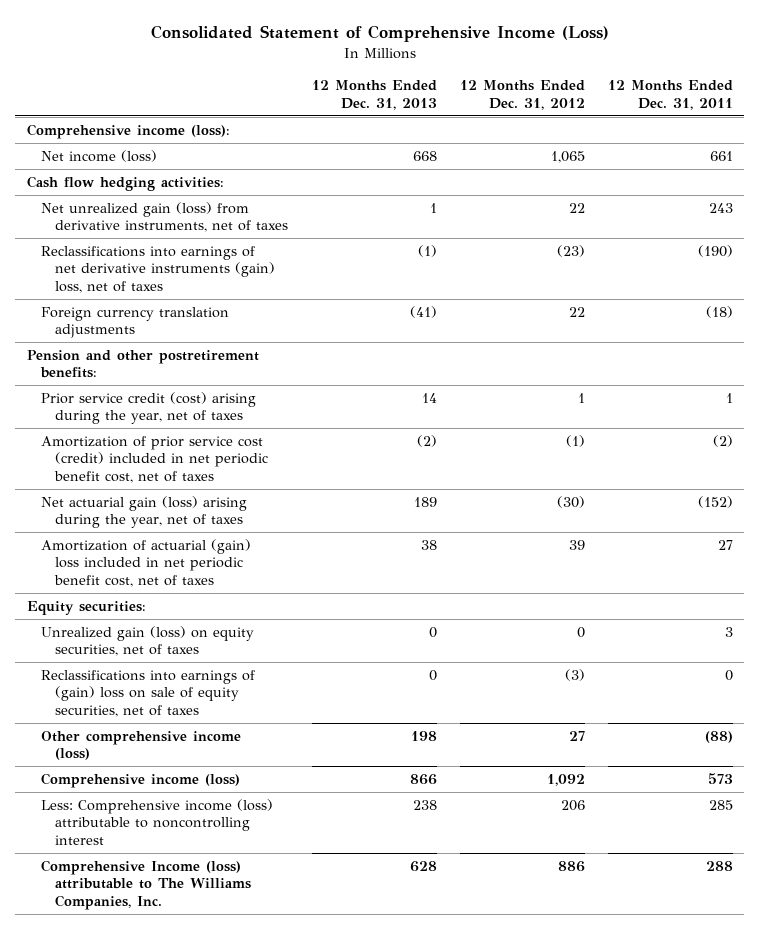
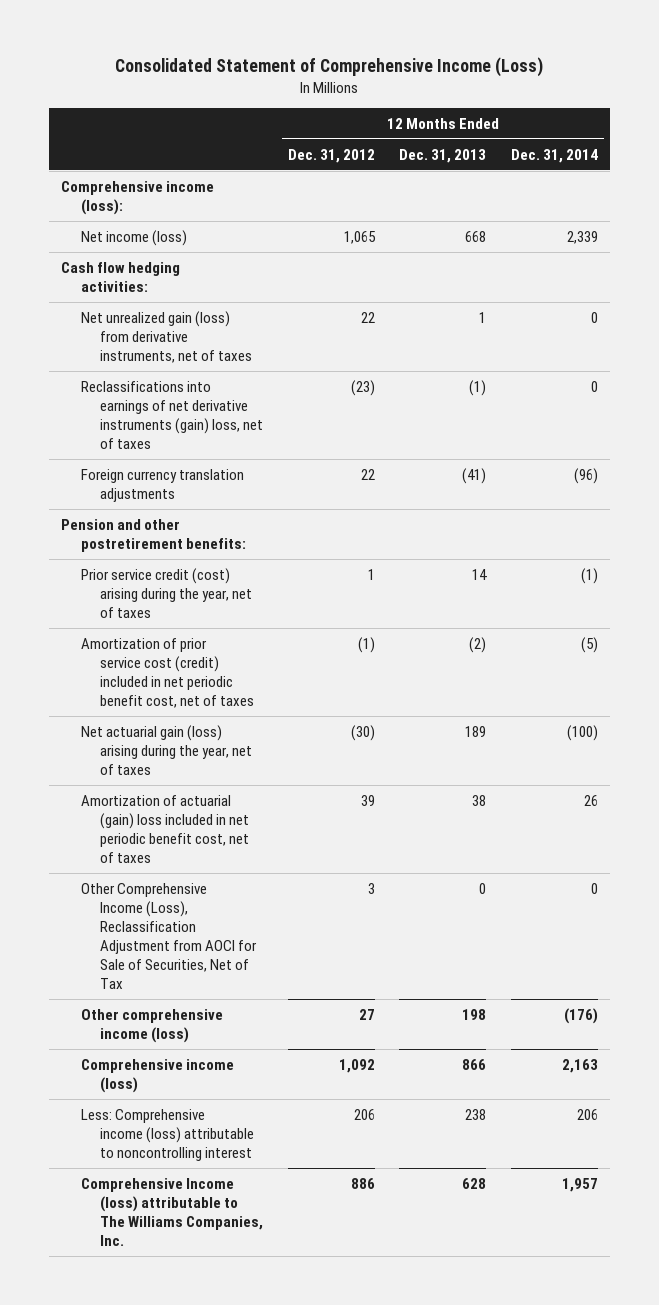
[607,80,733,110] 12 Months Ended Dec. 31, 2011 -> none
none -> [510,148,598,163] Dec. 31, 2014
[26,601,146,616] Equity securities: -> none
[41,626,255,657] Unrealized gain (loss) on equity securities, net of taxes -> none
[41,670,256,717] Reclassifications into earnings of (gain) loss on sale of equity securities, net of taxes -> [80,882,258,989] Other Comprehensive Income (Loss), Reclassification Adjustment from AOCI for Sale of Securities, Net of Tax
[564,669,585,682] (3) -> [367,882,375,894] 3

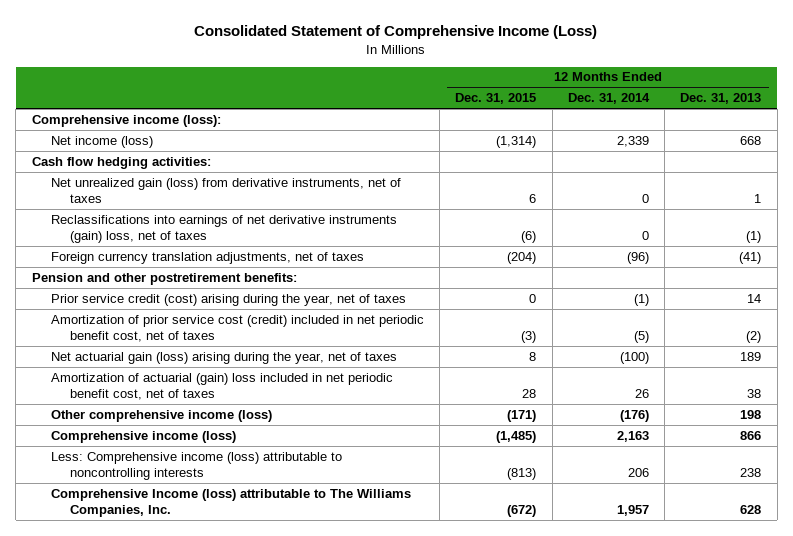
[287,148,375,163] Dec. 31, 2012 -> none
none -> [455,93,537,105] Dec. 31, 2015
[80,468,244,502] Foreign currency translation adjustments -> [50,251,364,264] Foreign currency translation adjustments, net of taxes
[80,882,258,989] Other Comprehensive Income (Loss), Reclassification Adjustment from AOCI for Sale of Securities, Net of Tax -> none
[80,1108,255,1161] Less: Comprehensive income (loss) attributable to noncontrolling interest -> [50,451,342,481] Less: Comprehensive income (loss) attributable to noncontrolling interests

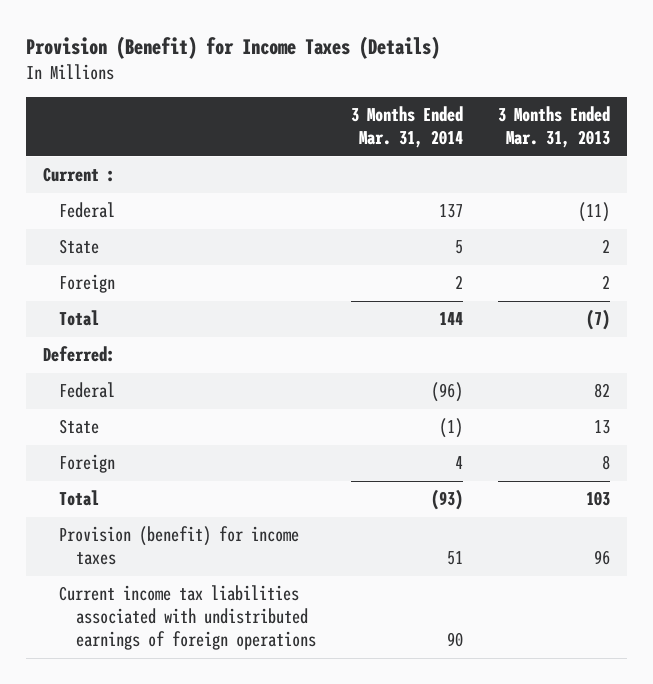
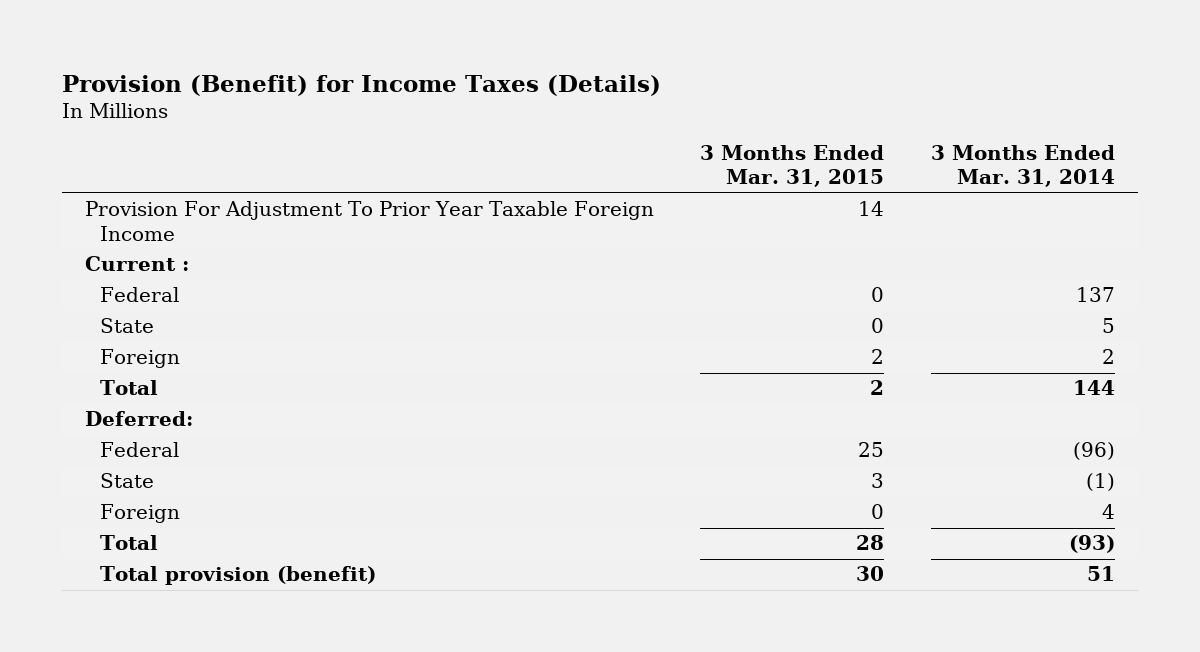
[497,106,610,149] 3 Months Ended Mar. 31, 2013 -> none
none -> [700,144,885,188] 3 Months Ended Mar. 31, 2015
none -> [84,201,654,242] Provision For Adjustment To Prior Year Taxable Foreign Income
[59,585,316,651] Current income tax liabilities associated with undistributed earnings of foreign operations -> none
[59,526,300,566] Provision (benefit) for income taxes -> [99,566,376,586] Total provision (benefit)

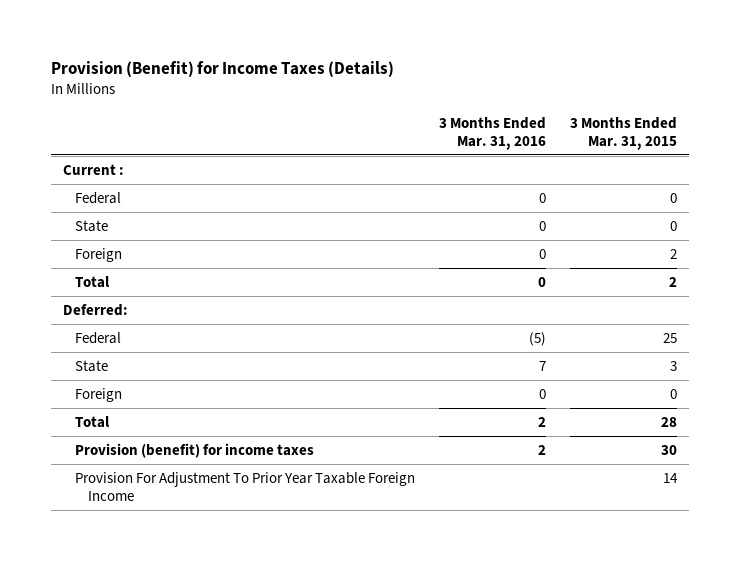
[930,144,1115,188] 3 Months Ended Mar. 31, 2014 -> none
none -> [439,116,547,150] 3 Months Ended Mar. 31, 2016
[99,566,376,586] Total provision (benefit) -> [75,442,315,458] Provision (benefit) for income taxes
[84,201,654,242] Provision For Adjustment To Prior Year Taxable Foreign Income -> [75,471,416,501] Provision For Adjustment To Prior Year Taxable Foreign Income

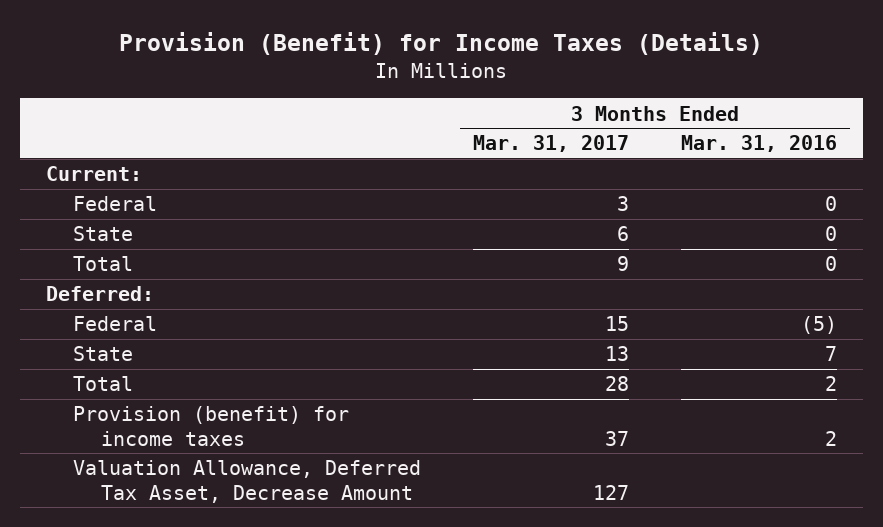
[569,116,677,150] 3 Months Ended Mar. 31, 2015 -> none
none -> [473,135,630,153] Mar. 31, 2017
[62,163,124,175] Current : -> [45,166,142,182] Current:
[75,247,123,262] Foreign -> none
[75,387,123,402] Foreign -> none
[75,471,416,501] Provision For Adjustment To Prior Year Taxable Foreign Income -> none
none -> [73,460,422,503] Valuation Allowance, Deferred Tax Asset, Decrease Amount

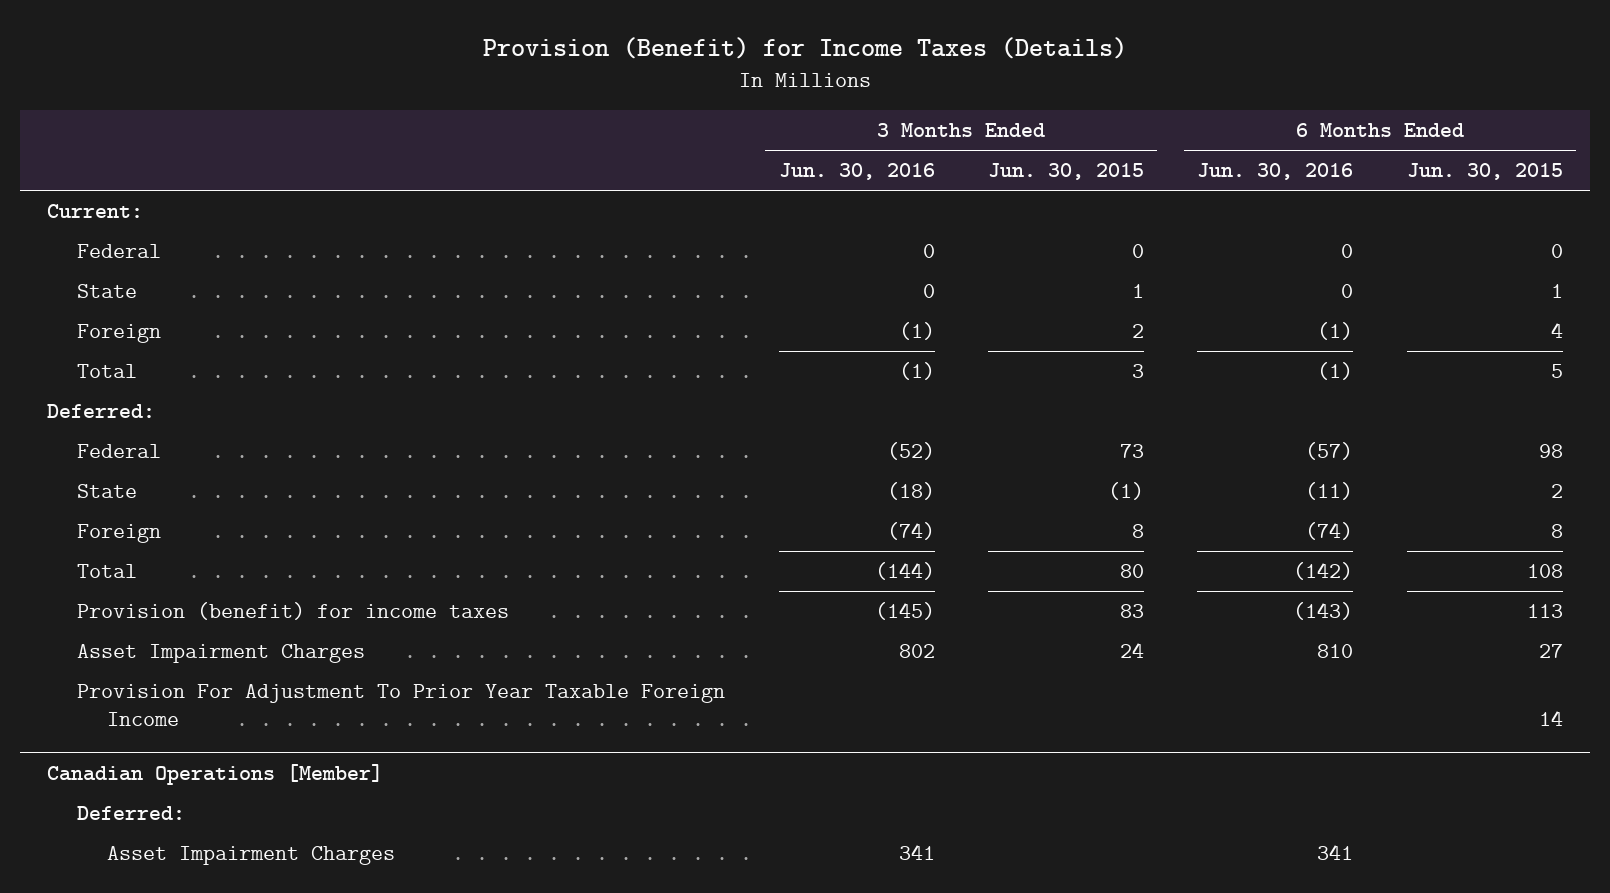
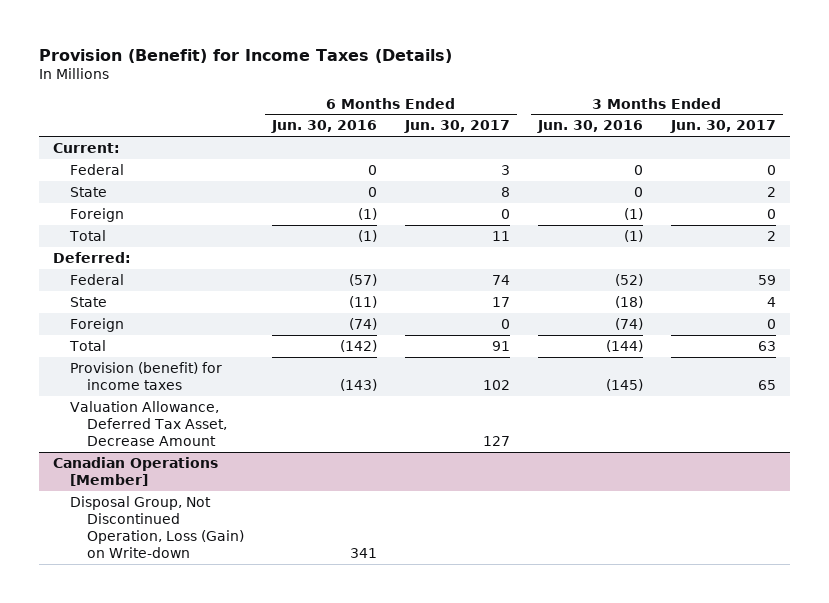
[987,163,1144,181] Jun. 30, 2015 -> none
[1406,163,1563,181] Jun. 30, 2015 -> none
none -> [404,120,511,134] Jun. 30, 2017
none -> [670,120,777,134] Jun. 30, 2017
[77,644,366,664] Asset Impairment Charges -> none
[77,684,726,726] Provision For Adjustment To Prior Year Taxable Foreign Income -> none
none -> [70,400,228,447] Valuation Allowance, Deferred Tax Asset, Decrease Amount
[77,806,186,821] Deferred: -> none
[107,846,396,866] Asset Impairment Charges -> none
none -> [70,495,245,559] Disposal Group, Not Discontinued Operation, Loss (Gain) on Write-down

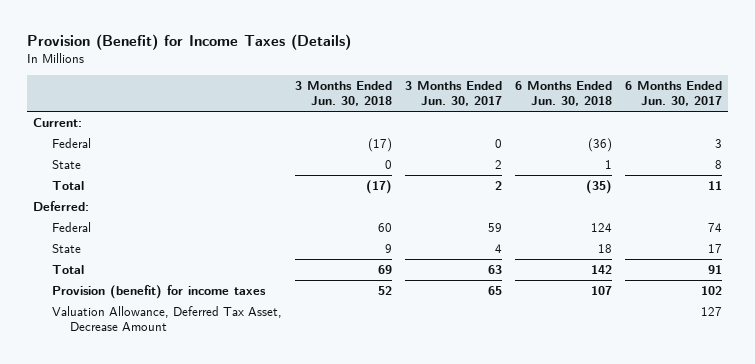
[271,120,378,134] Jun. 30, 2016 -> none
[537,120,644,134] Jun. 30, 2016 -> none
none -> [294,81,392,107] 3 Months Ended Jun. 30, 2018
none -> [514,81,612,107] 6 Months Ended Jun. 30, 2018
[70,207,125,222] Foreign -> none
[70,317,125,332] Foreign -> none
[53,456,219,486] Canadian Operations [Member] -> none
[70,495,245,559] Disposal Group, Not Discontinued Operation, Loss (Gain) on Write-down -> none

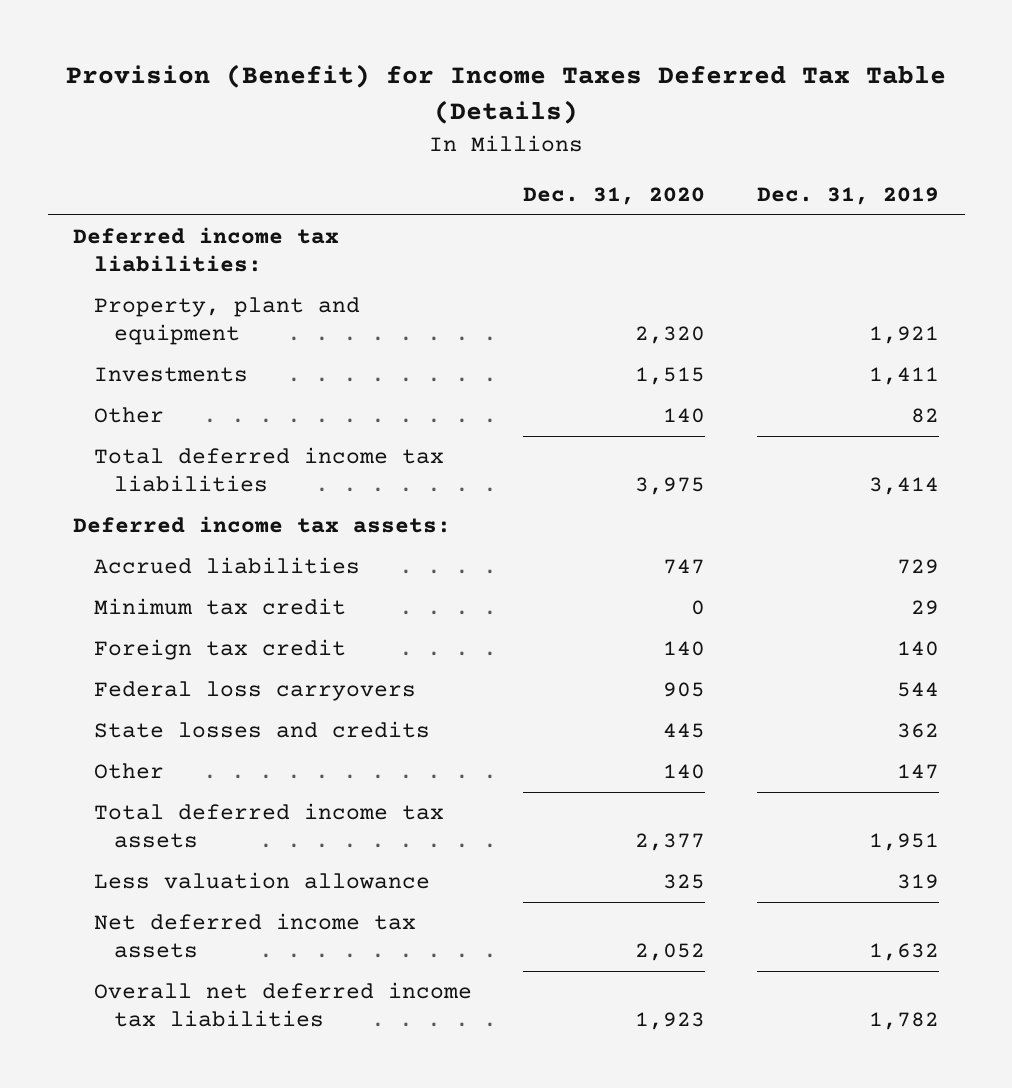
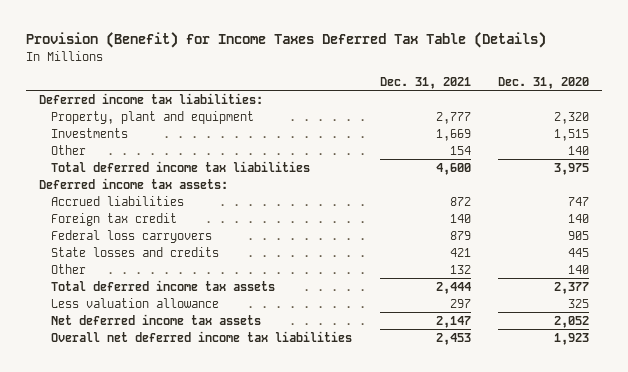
[756,186,939,205] Dec. 31, 2019 -> none
none -> [379,76,471,89] Dec. 31, 2021
[93,598,346,616] Minimum tax credit -> none

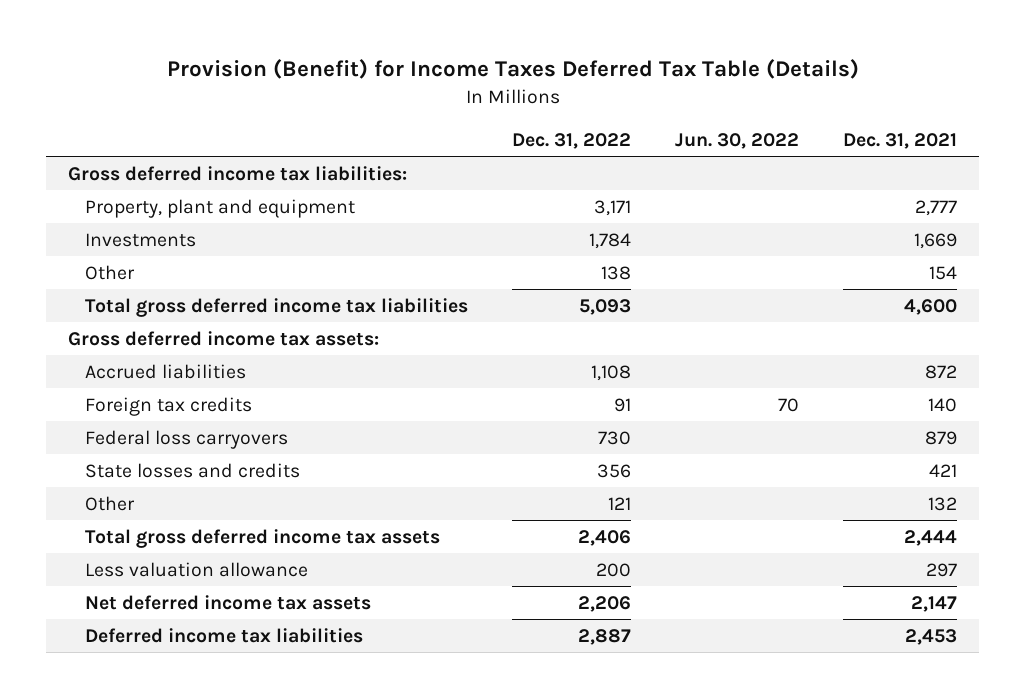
[497,76,589,89] Dec. 31, 2020 -> none
none -> [511,132,631,149] Dec. 31, 2022
none -> [675,132,800,149] Jun. 30, 2022
[39,92,264,104] Deferred income tax liabilities: -> [67,165,407,181] Gross deferred income tax liabilities:
[51,160,311,172] Total deferred income tax liabilities -> [84,297,468,317] Total gross deferred income tax liabilities
[39,177,229,189] Deferred income tax assets: -> [67,330,379,346] Gross deferred income tax assets:
[51,212,178,226] Foreign tax credit -> [84,396,252,416] Foreign tax credits
[51,279,276,291] Total deferred income tax assets -> [84,528,440,548] Total gross deferred income tax assets
[51,330,353,342] Overall net deferred income tax liabilities -> [84,627,363,643] Deferred income tax liabilities

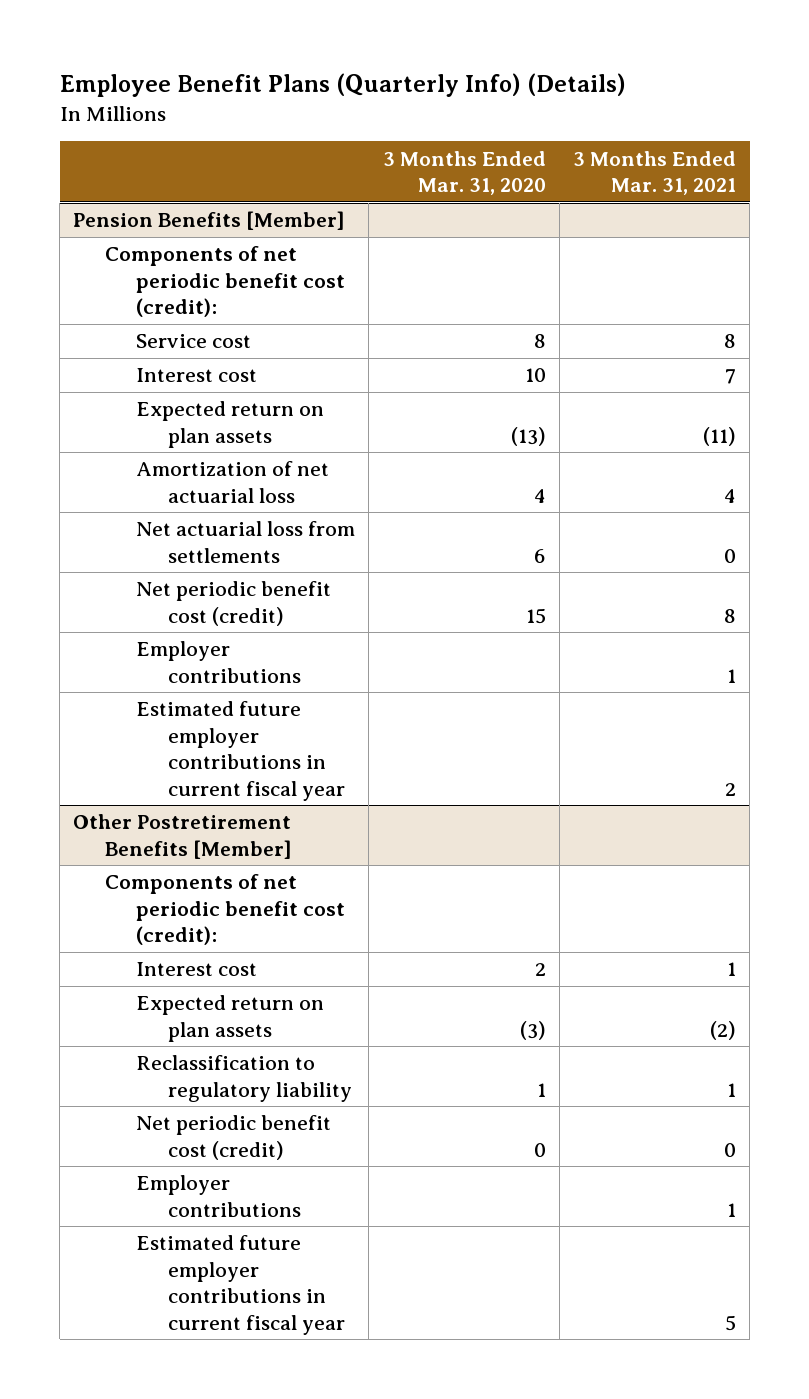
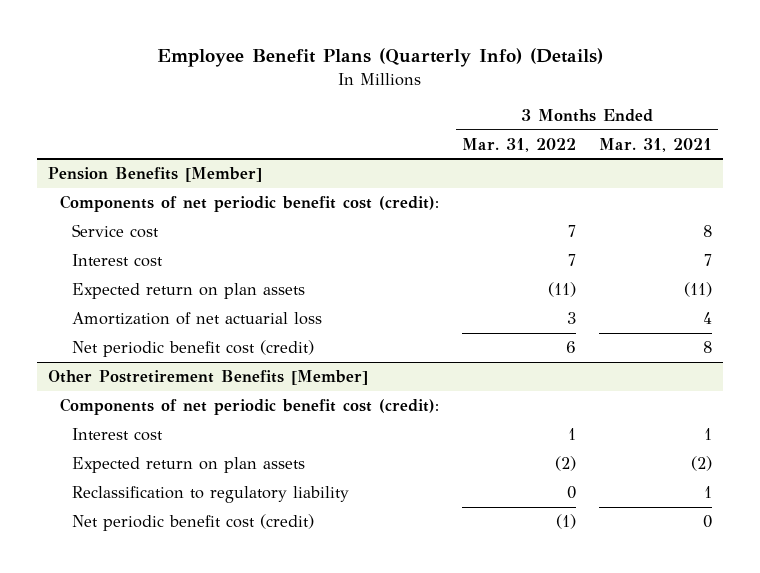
[382,150,546,196] 3 Months Ended Mar. 31, 2020 -> none
none -> [461,137,576,152] Mar. 31, 2022
[136,521,356,563] Net actuarial loss from settlements -> none
[136,641,301,683] Employer contributions -> none
[136,701,345,801] Estimated future employer contributions in current fiscal year -> none
[136,1175,301,1217] Employer contributions -> none
[136,1235,345,1335] Estimated future employer contributions in current fiscal year -> none

